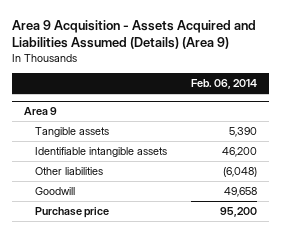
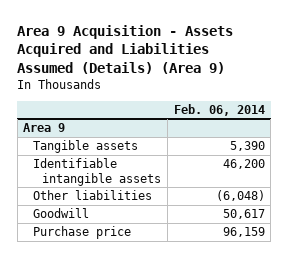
[223,186,257,197] 49,658 -> [222,209,265,220] 50,617
[219,206,257,217] 95,200 -> [222,227,265,238] 96,159

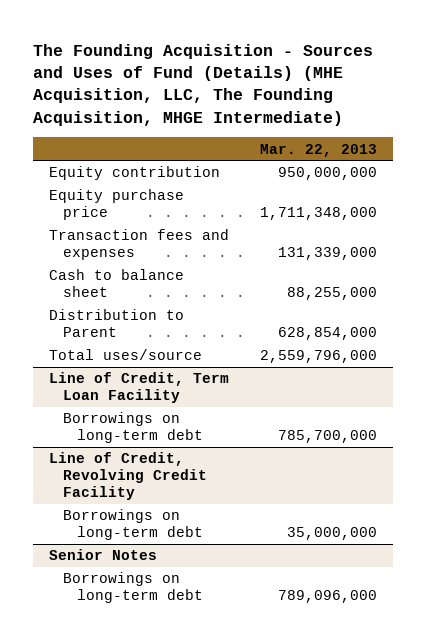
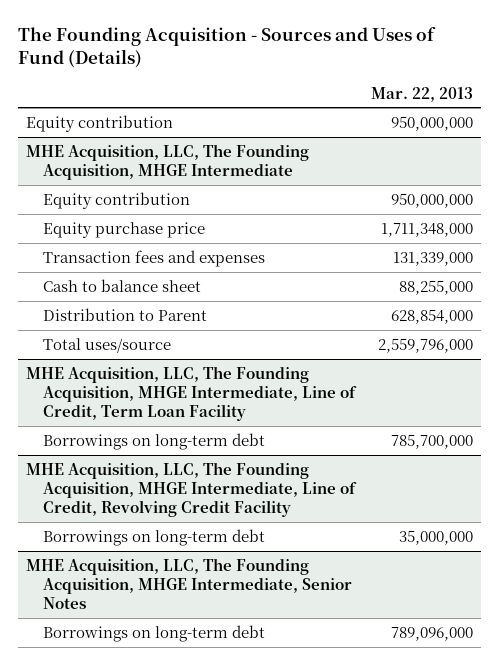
[33,43,374,126] The Founding Acquisition - Sources and Uses of Fund (Details) (MHE Acquisition, LLC, The Founding Acquisition, MHGE Intermediate) -> [17,26,436,69] The Founding Acquisition - Sources and Uses of Fund (Details)
none -> [26,143,310,180] MHE Acquisition, LLC, The Founding Acquisition, MHGE Intermediate
none -> [42,191,190,209] Equity contribution
[48,372,229,404] Line of Credit, Term Loan Facility -> none
none -> [26,365,357,422] MHE Acquisition, LLC, The Founding Acquisition, MHGE Intermediate, Line of Credit, Term Loan Facility
[48,452,207,500] Line of Credit, Revolving Credit Facility -> none
none -> [26,461,357,518] MHE Acquisition, LLC, The Founding Acquisition, MHGE Intermediate, Line of Credit, Revolving Credit Facility
[48,549,157,561] Senior Notes -> none
none -> [26,557,352,610] MHE Acquisition, LLC, The Founding Acquisition, MHGE Intermediate, Senior Notes

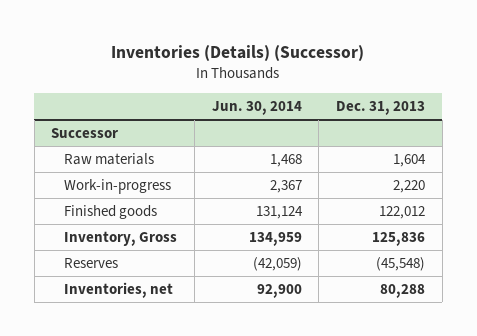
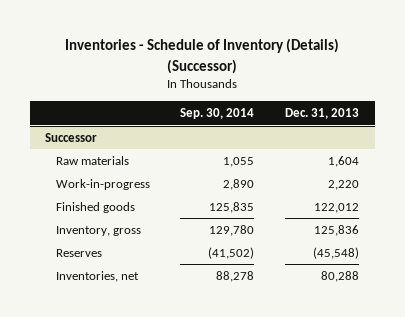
[111,44,365,61] Inventories (Details) (Successor) -> [65,38,340,74] Inventories - Schedule of Inventory (Details) (Successor)
[211,101,302,116] Jun. 30, 2014 -> none
none -> [180,108,255,120] Sep. 30, 2014
[64,230,178,246] Inventory, Gross -> [55,225,141,236] Inventory, gross

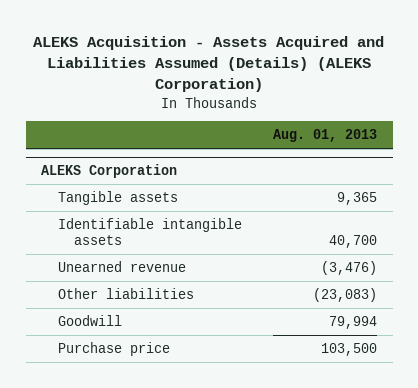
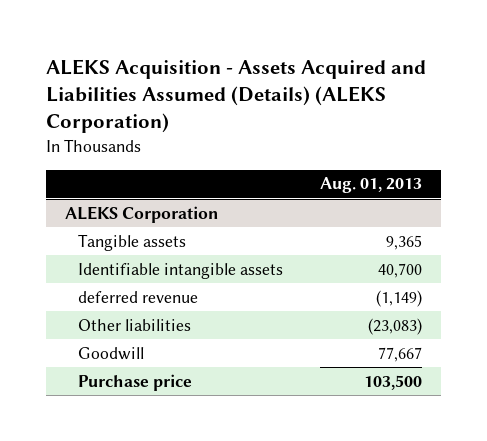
[57,260,186,272] Unearned revenue -> [78,290,199,303] deferred revenue
[320,260,377,275] (3,476) -> [376,289,423,307] (1,149)
[328,315,377,329] 79,994 -> [378,346,423,362] 77,667

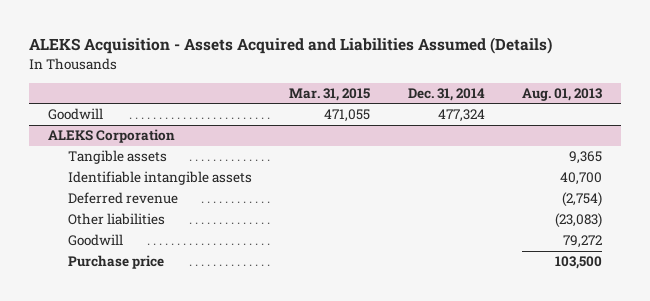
[46,58,427,134] ALEKS Acquisition - Assets Acquired and Liabilities Assumed (Details) (ALEKS Corporation) -> [29,37,553,55] ALEKS Acquisition - Assets Acquired and Liabilities Assumed (Details)
none -> [289,87,371,101] Mar. 31, 2015
none -> [407,87,485,101] Dec. 31, 2014
none -> [47,108,103,121] Goodwill
[78,290,199,303] deferred revenue -> [67,192,178,205] Deferred revenue
[376,289,423,307] (1,149) -> [562,192,603,208] (2,754)
[378,346,423,362] 77,667 -> [563,235,603,249] 79,272

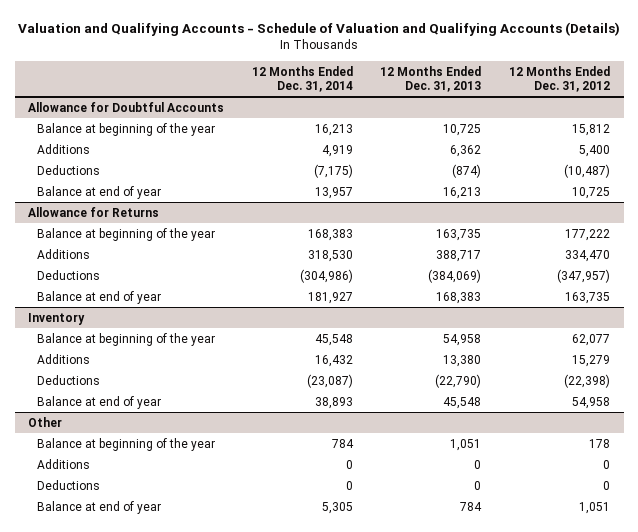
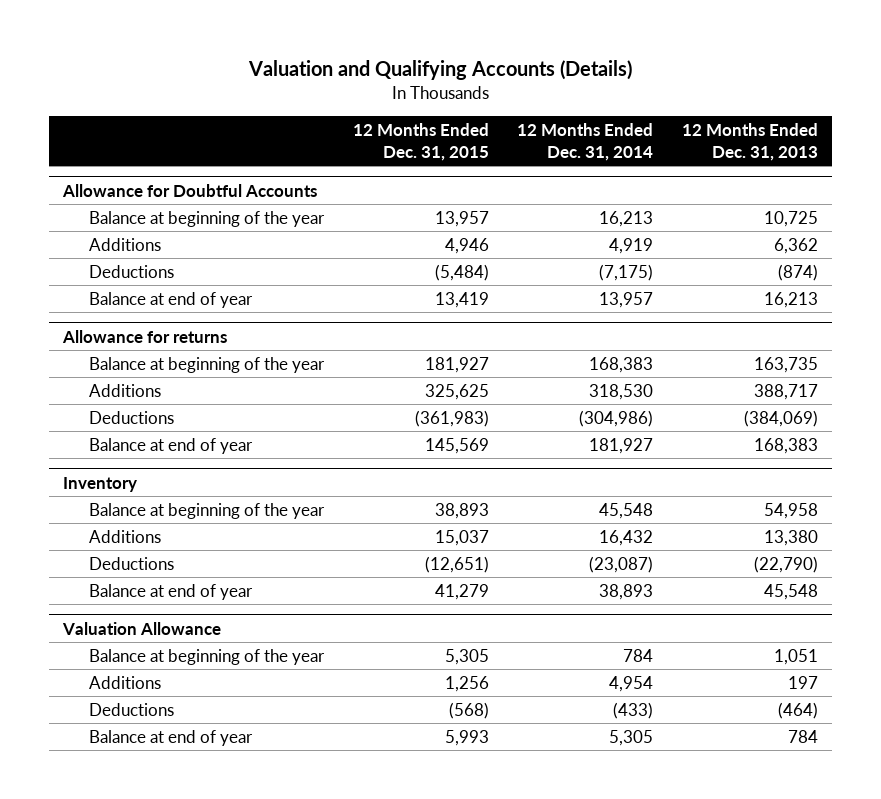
[18,22,621,37] Valuation and Qualifying Accounts - Schedule of Valuation and Qualifying Accounts (Details) -> [247,59,632,80] Valuation and Qualifying Accounts (Details)
[509,65,611,93] 12 Months Ended Dec. 31, 2012 -> none
none -> [352,123,489,161] 12 Months Ended Dec. 31, 2015
[28,206,160,217] Allowance for Returns -> [62,329,228,343] Allowance for returns
[28,416,63,427] Other -> none
none -> [62,621,222,635] Valuation Allowance
[345,459,353,469] 0 -> [609,675,654,692] 4,954
[474,459,482,469] 0 -> [787,675,818,689] 197
[345,480,353,490] 0 -> [613,701,654,719] (433)
[474,480,482,490] 0 -> [777,701,818,719] (464)

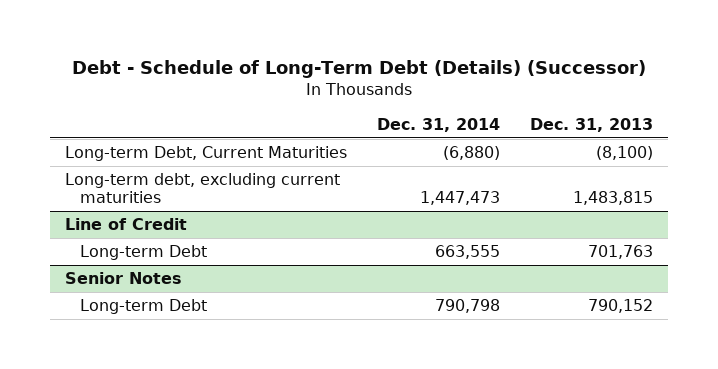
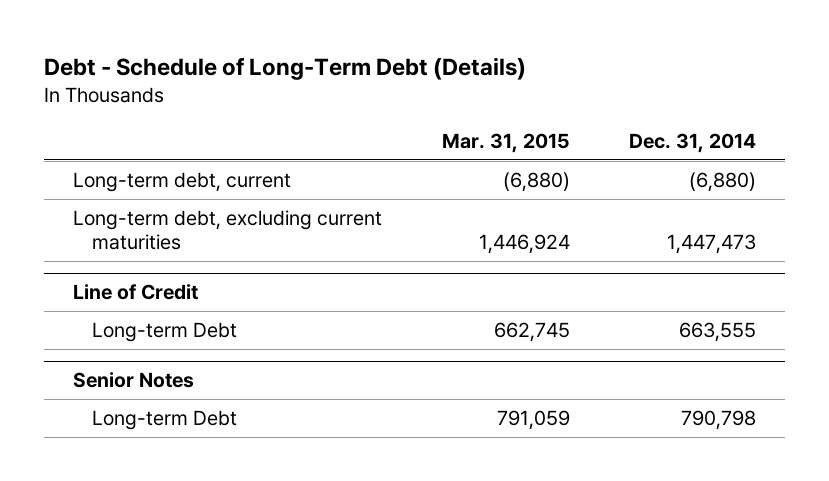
[71,60,646,79] Debt - Schedule of Long-Term Debt (Details) (Successor) -> [43,56,526,80] Debt - Schedule of Long-Term Debt (Details)
[529,117,653,132] Dec. 31, 2013 -> none
none -> [441,133,570,154] Mar. 31, 2015
[64,146,347,162] Long-term Debt, Current Maturities -> [73,172,292,193] Long-term debt, current

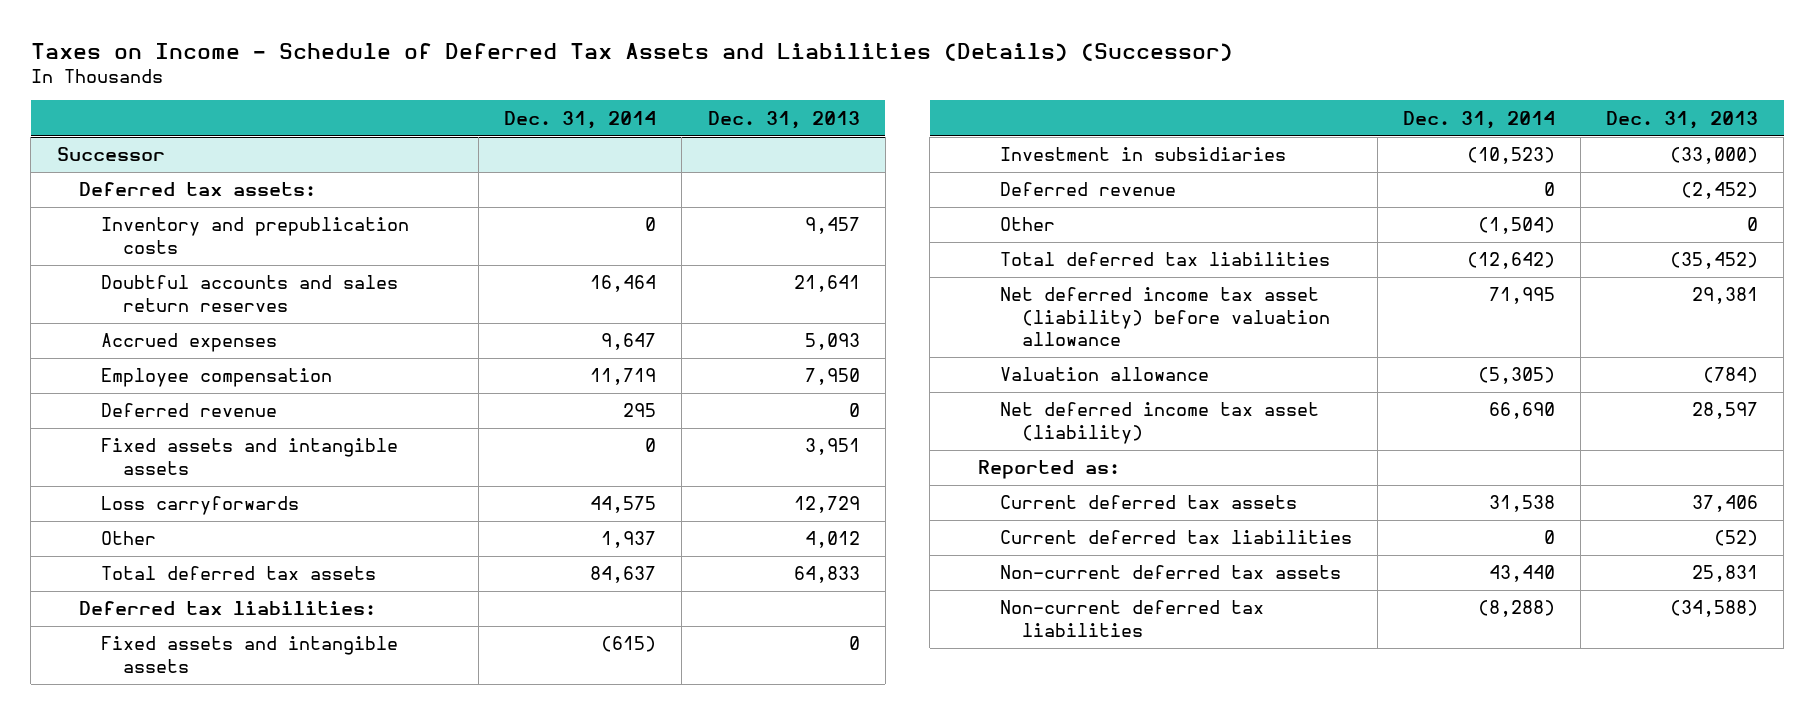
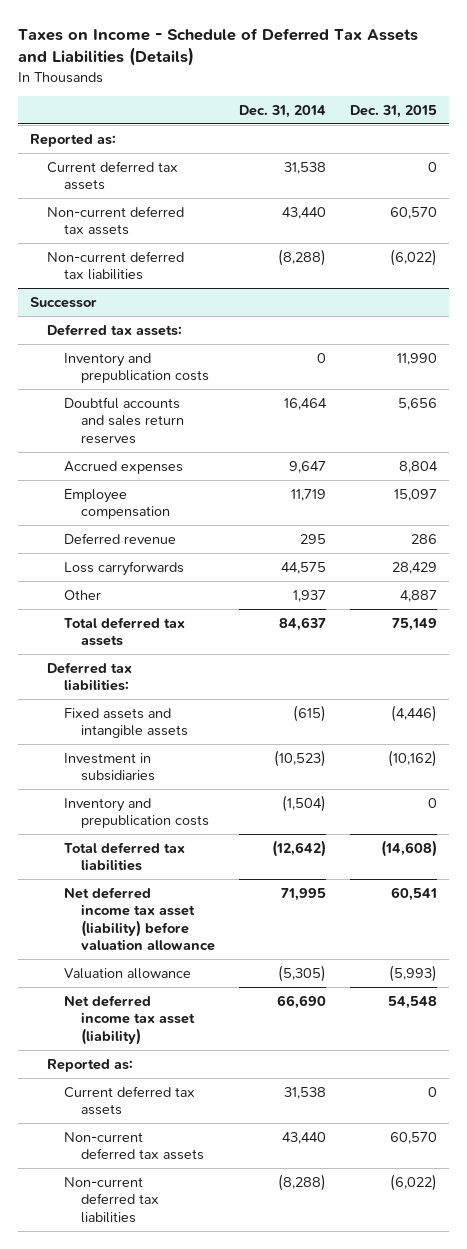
[30,42,1233,61] Taxes on Income - Schedule of Deferred Tax Assets and Liabilities (Details) (Successor) -> [17,28,418,67] Taxes on Income - Schedule of Deferred Tax Assets and Liabilities (Details)
[707,110,860,129] Dec. 31, 2013 -> none
none -> [350,104,438,118] Dec. 31, 2015
none -> [29,133,116,147] Reported as:
none -> [46,160,178,191] Current deferred tax assets
none -> [46,205,184,236] Non-current deferred tax assets
none -> [46,250,184,281] Non-current deferred tax liabilities
[100,438,398,475] Fixed assets and intangible assets -> none
[999,182,1176,197] Deferred revenue -> none
[999,217,1055,232] Other -> [63,797,210,829] Inventory and prepublication costs
[999,530,1352,545] Current deferred tax liabilities -> none

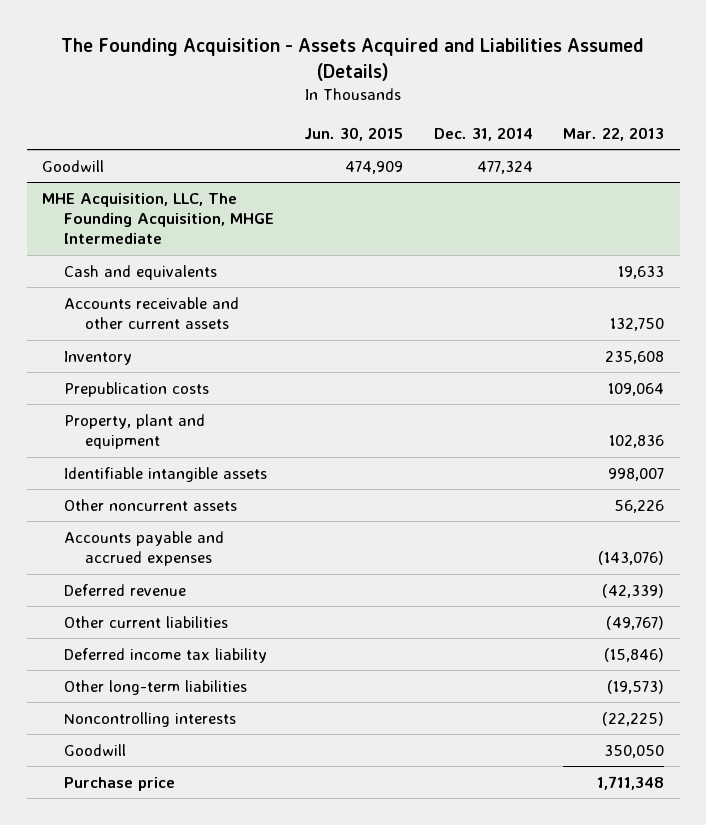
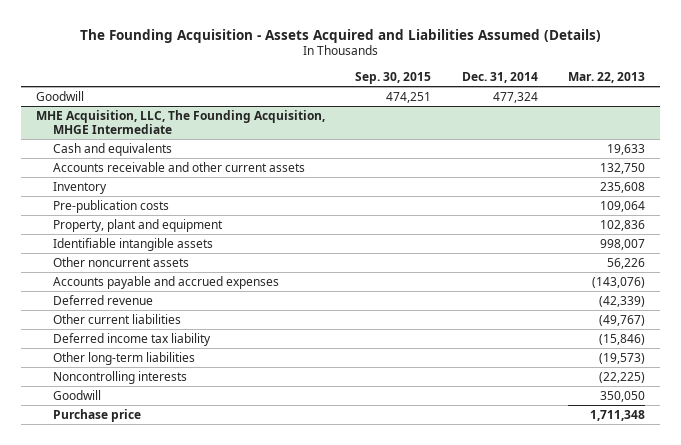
[304,126,404,141] Jun. 30, 2015 -> none
none -> [355,71,432,84] Sep. 30, 2015
[63,381,209,397] Prepublication costs -> [52,199,169,213] Pre-publication costs

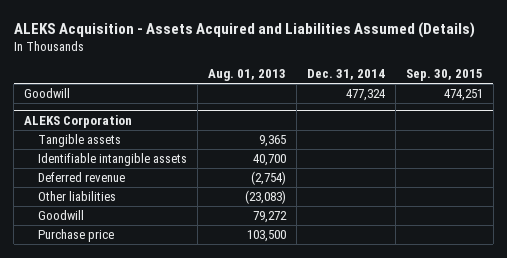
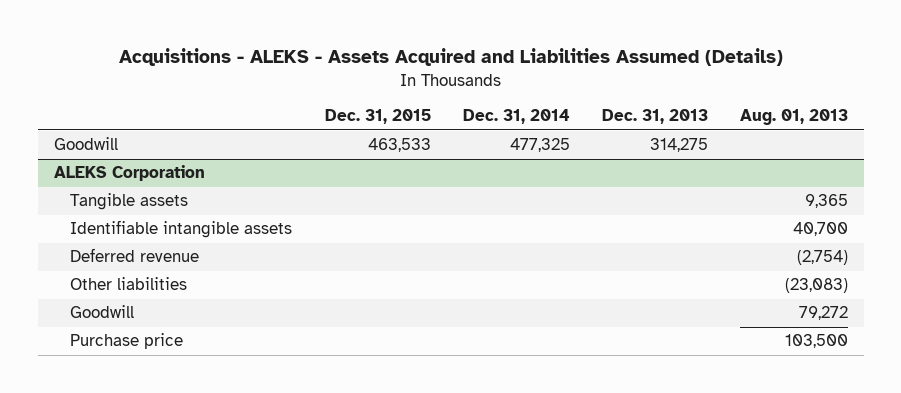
[13,21,475,38] ALEKS Acquisition - Assets Acquired and Liabilities Assumed (Details) -> [118,48,783,67] Acquisitions - ALEKS - Assets Acquired and Liabilities Assumed (Details)
[405,69,483,82] Sep. 30, 2015 -> none
none -> [324,109,431,125] Dec. 31, 2015
none -> [601,109,708,125] Dec. 31, 2013
[345,89,386,102] 477,324 -> [509,138,570,153] 477,325

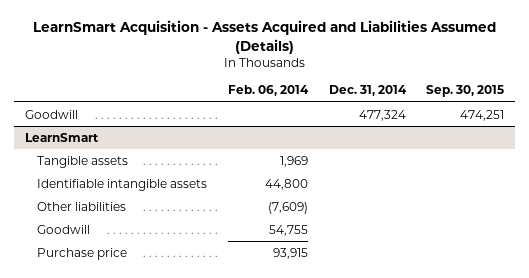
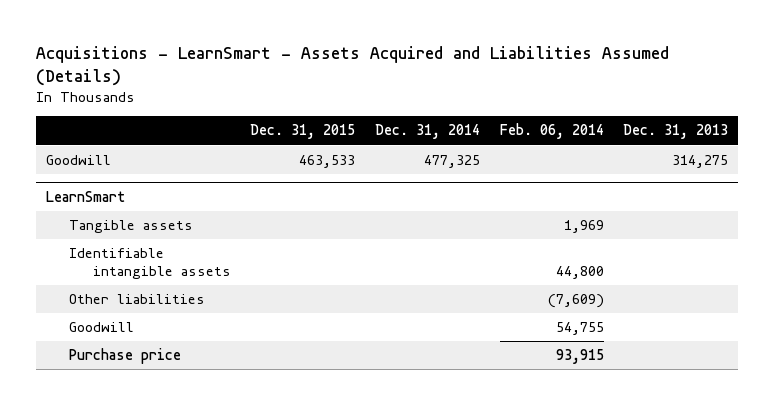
[32,20,496,54] LearnSmart Acquisition - Assets Acquired and Liabilities Assumed (Details) -> [36,45,670,86] Acquisitions - LearnSmart - Assets Acquired and Liabilities Assumed (Details)
[426,85,505,98] Sep. 30, 2015 -> none
none -> [250,124,356,140] Dec. 31, 2015
none -> [623,124,729,140] Dec. 31, 2013
[358,109,406,121] 477,324 -> [423,155,480,169] 477,325

